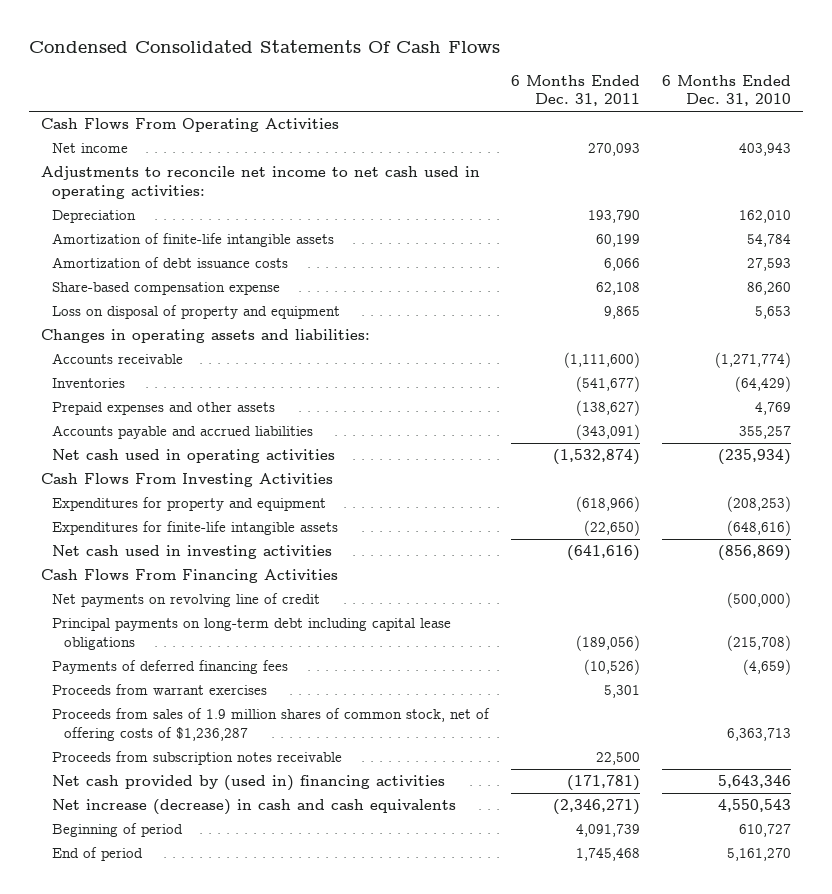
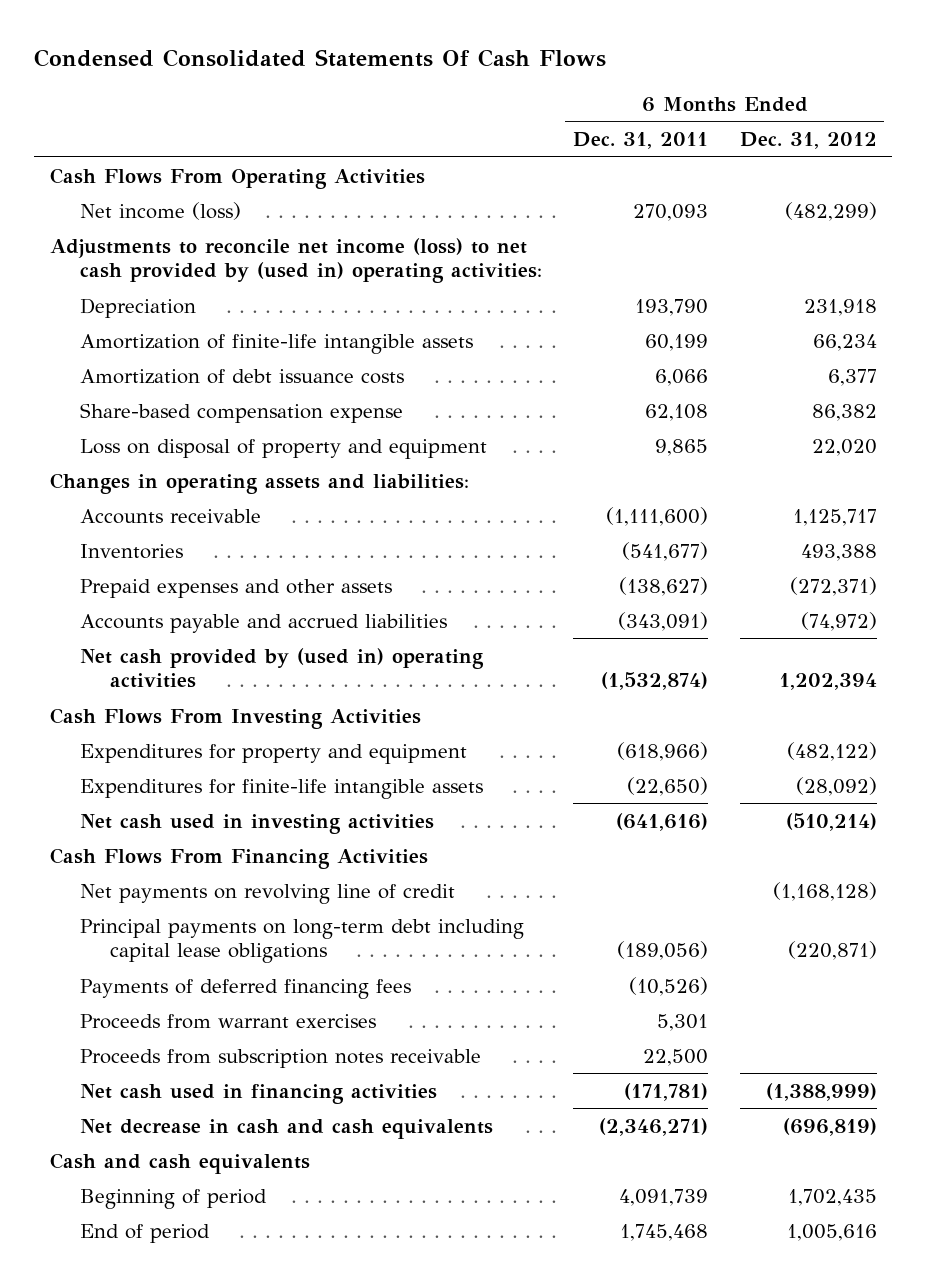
[662,74,792,107] 6 Months Ended Dec. 31, 2010 -> none
none -> [739,131,877,149] Dec. 31, 2012
[52,143,129,154] Net income -> [79,201,241,220] Net income (loss)
[40,166,480,200] Adjustments to reconcile net income to net cash used in operating activities: -> [49,237,542,284] Adjustments to reconcile net income (loss) to net cash provided by (used in) operating activities:
[52,449,336,464] Net cash used in operating activities -> [79,647,484,689] Net cash provided by (used in) operating activities
[52,708,491,742] Proceeds from sales of 1.9 million shares of common stock, net of offering costs of $1,236,287 -> none
[52,775,446,792] Net cash provided by (used in) financing activities -> [79,1083,437,1104] Net cash used in financing activities
[52,799,457,816] Net increase (decrease) in cash and cash equivalents -> [79,1118,493,1139] Net decrease in cash and cash equivalents
none -> [49,1152,310,1174] Cash and cash equivalents

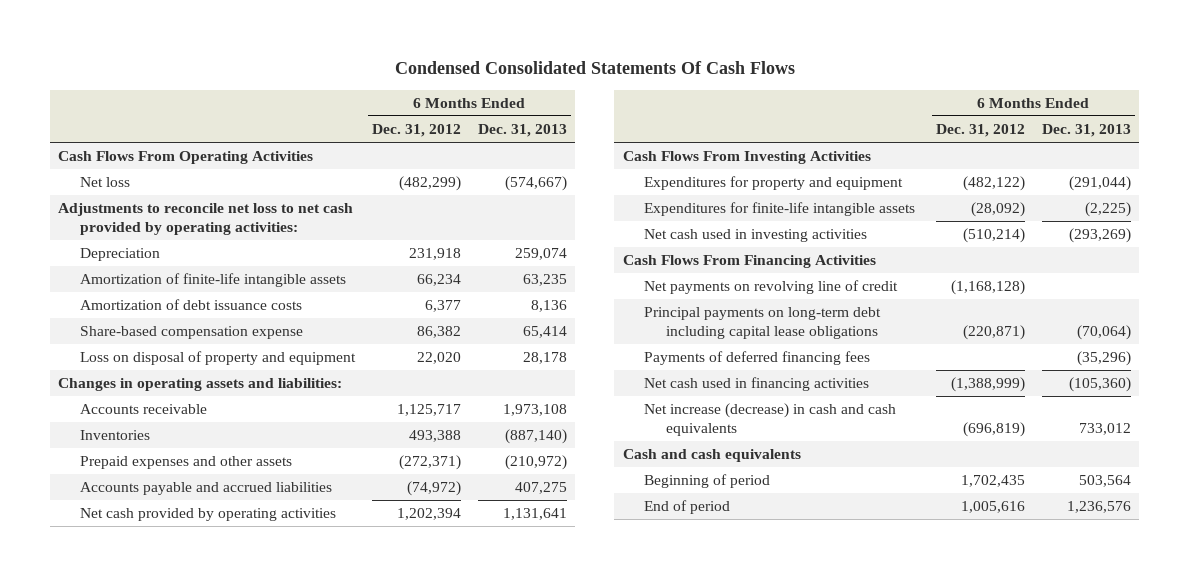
[573,131,709,149] Dec. 31, 2011 -> none
none -> [477,124,567,138] Dec. 31, 2013
[79,201,241,220] Net income (loss) -> [79,177,130,188] Net loss
[49,237,542,284] Adjustments to reconcile net income (loss) to net cash provided by (used in) operating activities: -> [58,203,354,235] Adjustments to reconcile net loss to net cash provided by operating activities:
[79,647,484,689] Net cash provided by (used in) operating activities -> [79,508,336,522] Net cash provided by operating activities
[79,1013,376,1029] Proceeds from warrant exercises -> none
[79,1048,481,1068] Proceeds from subscription notes receivable -> none
[79,1118,493,1139] Net decrease in cash and cash equivalents -> [644,403,897,436] Net increase (decrease) in cash and cash equivalents

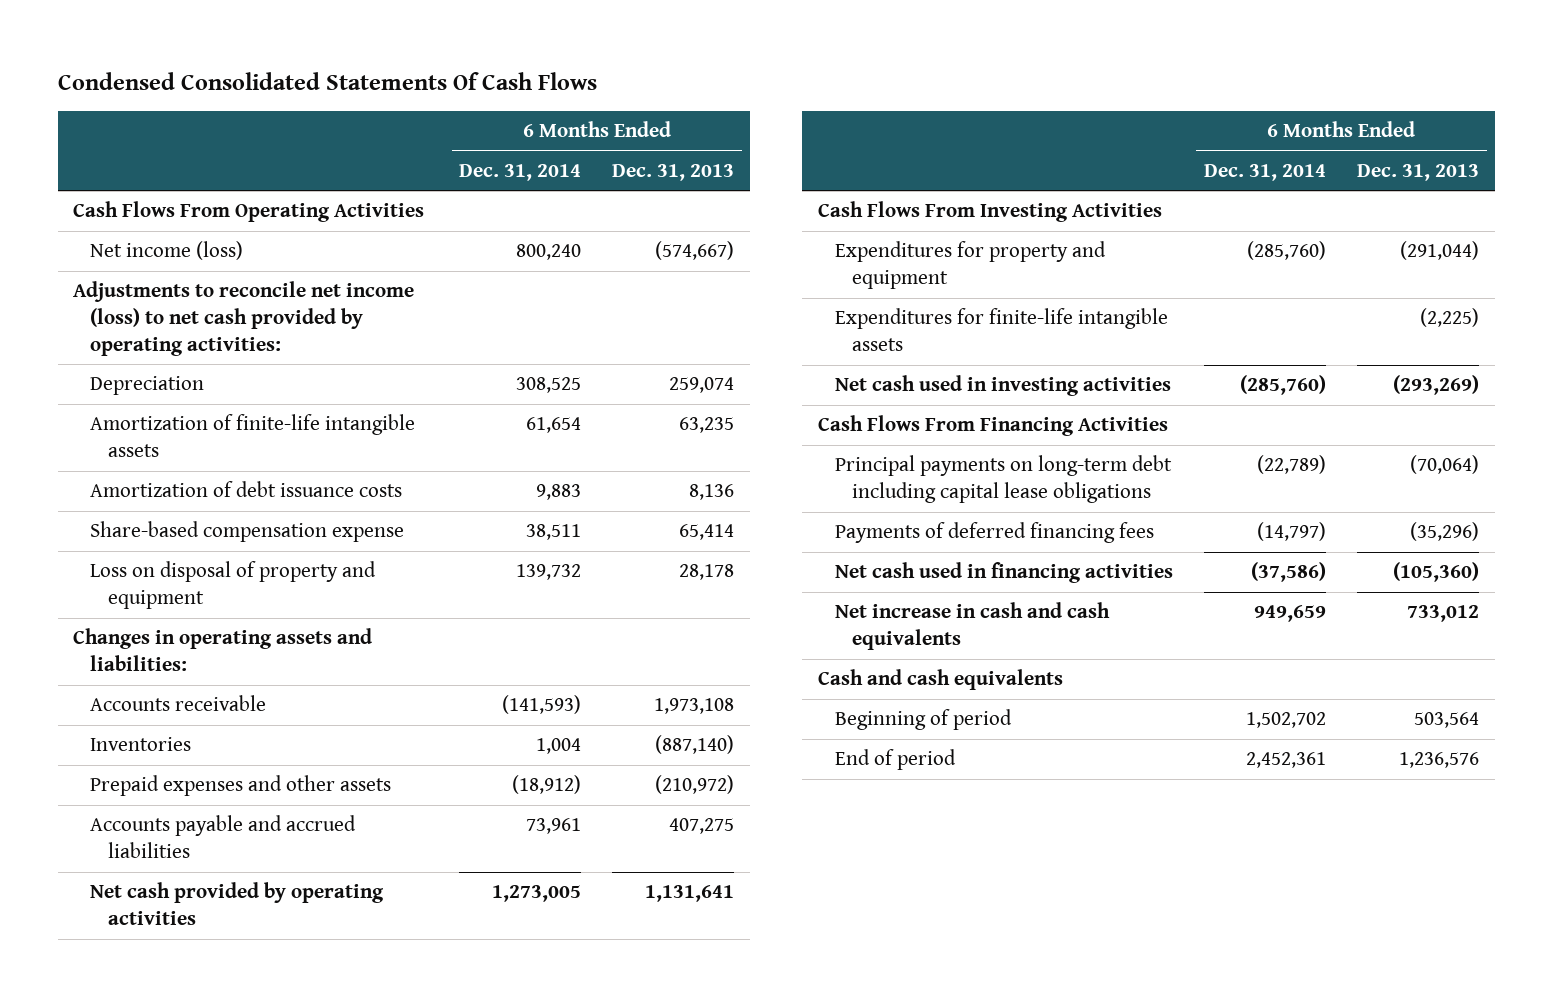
[371,124,461,138] Dec. 31, 2012 -> none
none -> [459,163,582,181] Dec. 31, 2014
[79,177,130,188] Net loss -> [90,241,244,261] Net income (loss)
[58,203,354,235] Adjustments to reconcile net loss to net cash provided by operating activities: -> [73,281,415,357] Adjustments to reconcile net income (loss) to net cash provided by operating activities:
[644,280,899,295] Net payments on revolving line of credit -> none
[644,403,897,436] Net increase (decrease) in cash and cash equivalents -> [834,602,1110,651] Net increase in cash and cash equivalents

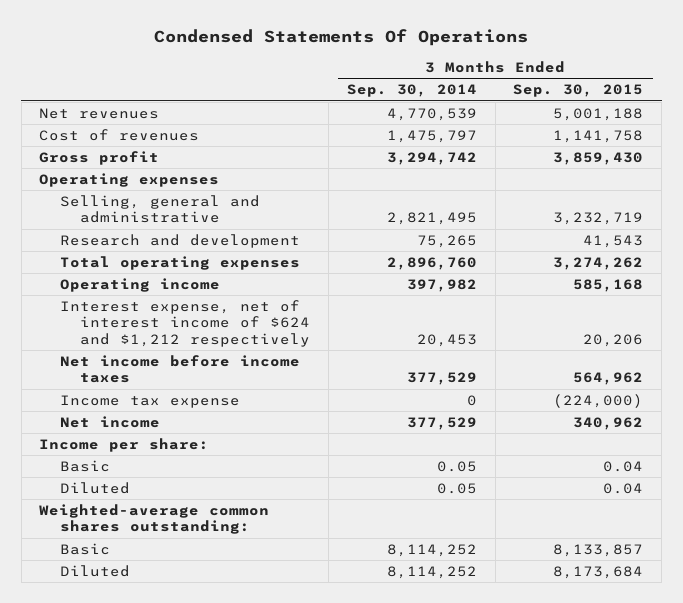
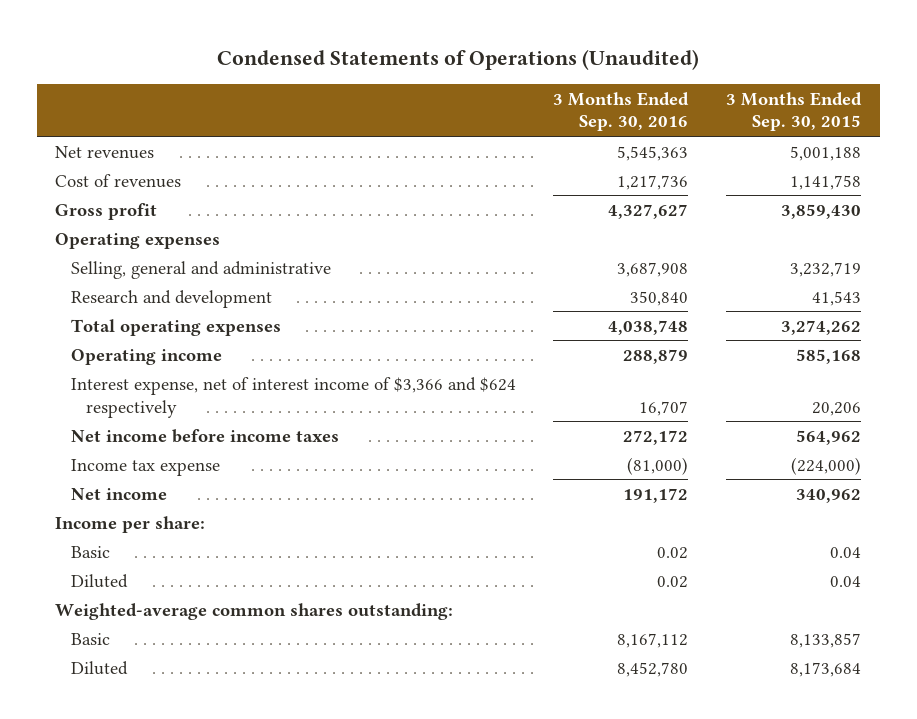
[154,29,529,47] Condensed Statements Of Operations -> [217,49,700,71] Condensed Statements of Operations (Unaudited)
[346,84,477,98] Sep. 30, 2014 -> none
none -> [553,91,690,132] 3 Months Ended Sep. 30, 2016
[59,299,311,347] Interest expense, net of interest income of $624 and $1,212 respectively -> [70,376,516,418] Interest expense, net of interest income of $3,366 and $624 respectively

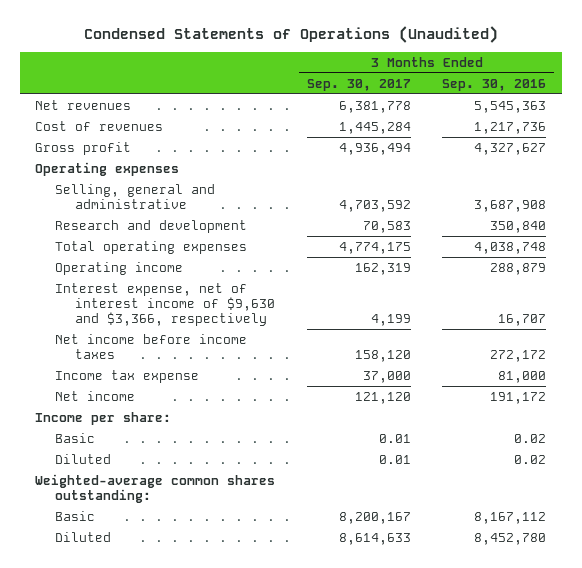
[726,91,863,132] 3 Months Ended Sep. 30, 2015 -> none
none -> [306,78,411,91] Sep. 30, 2017
[70,376,516,418] Interest expense, net of interest income of $3,366 and $624 respectively -> [54,282,275,326] Interest expense, net of interest income of $9,630 and $3,366, respectively
[627,456,689,475] (81,000) -> [498,370,547,383] 81,000

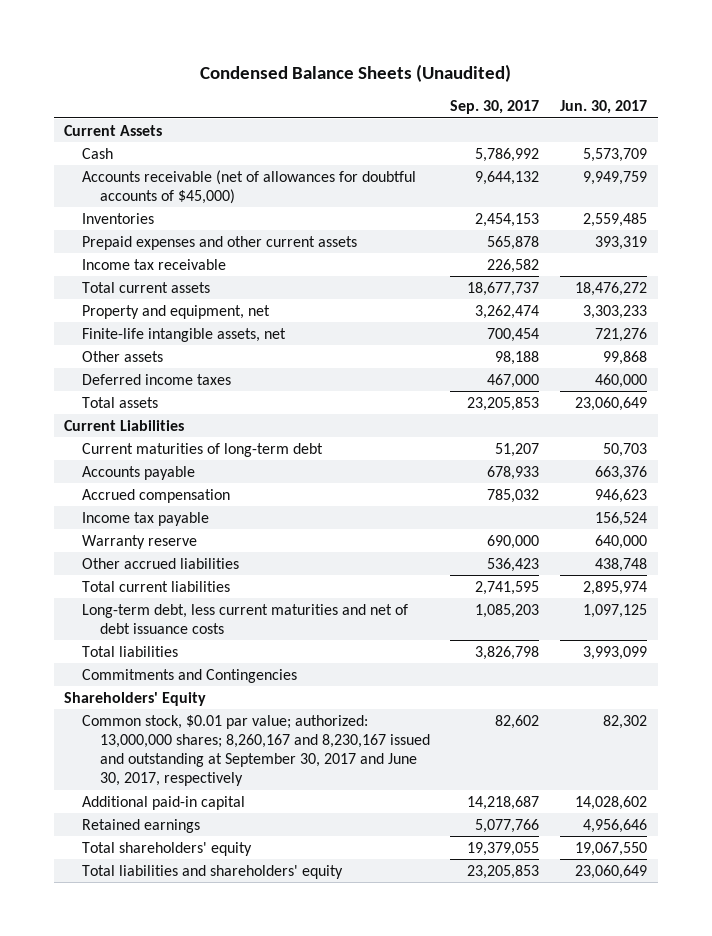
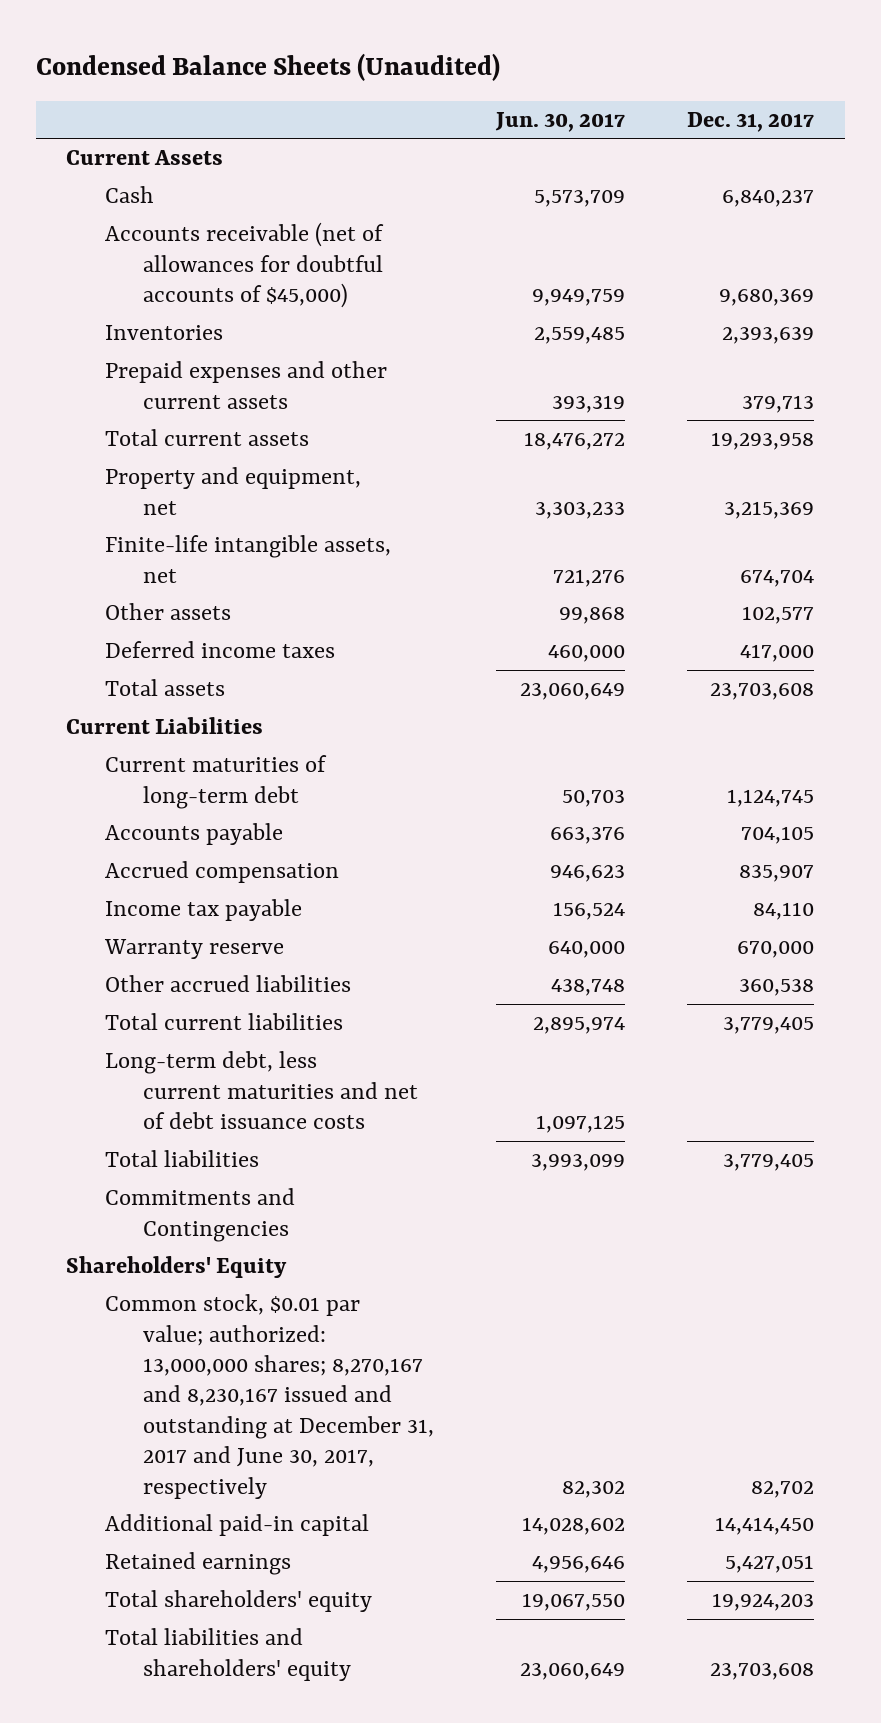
[450,100,540,115] Sep. 30, 2017 -> none
none -> [687,111,815,132] Dec. 31, 2017
[82,258,227,270] Income tax receivable -> none
[82,714,430,787] Common stock, $0.01 par value; authorized: 13,000,000 shares; 8,260,167 and 8,230,167 issued and outstanding at September 30, 2017 and June 30, 2017, respectively -> [104,1294,435,1499] Common stock, $0.01 par value; authorized: 13,000,000 shares; 8,270,167 and 8,230,167 issued and outstanding at December 31, 2017 and June 30, 2017, respectively

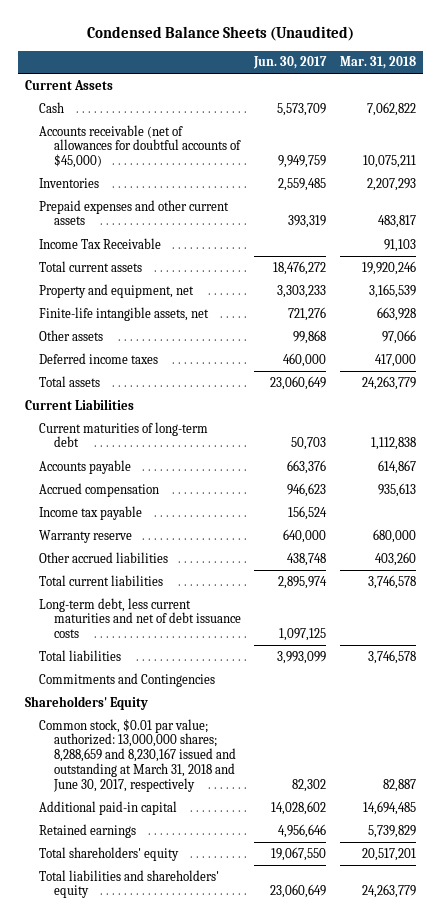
[687,111,815,132] Dec. 31, 2017 -> none
none -> [340,56,417,70] Mar. 31, 2018
none -> [39,237,162,249] Income Tax Receivable
[104,1294,435,1499] Common stock, $0.01 par value; authorized: 13,000,000 shares; 8,270,167 and 8,230,167 issued and outstanding at December 31, 2017 and June 30, 2017, respectively -> [39,718,236,792] Common stock, $0.01 par value; authorized: 13,000,000 shares; 8,288,659 and 8,230,167 issued and outstanding at March 31, 2018 and June 30, 2017, respectively

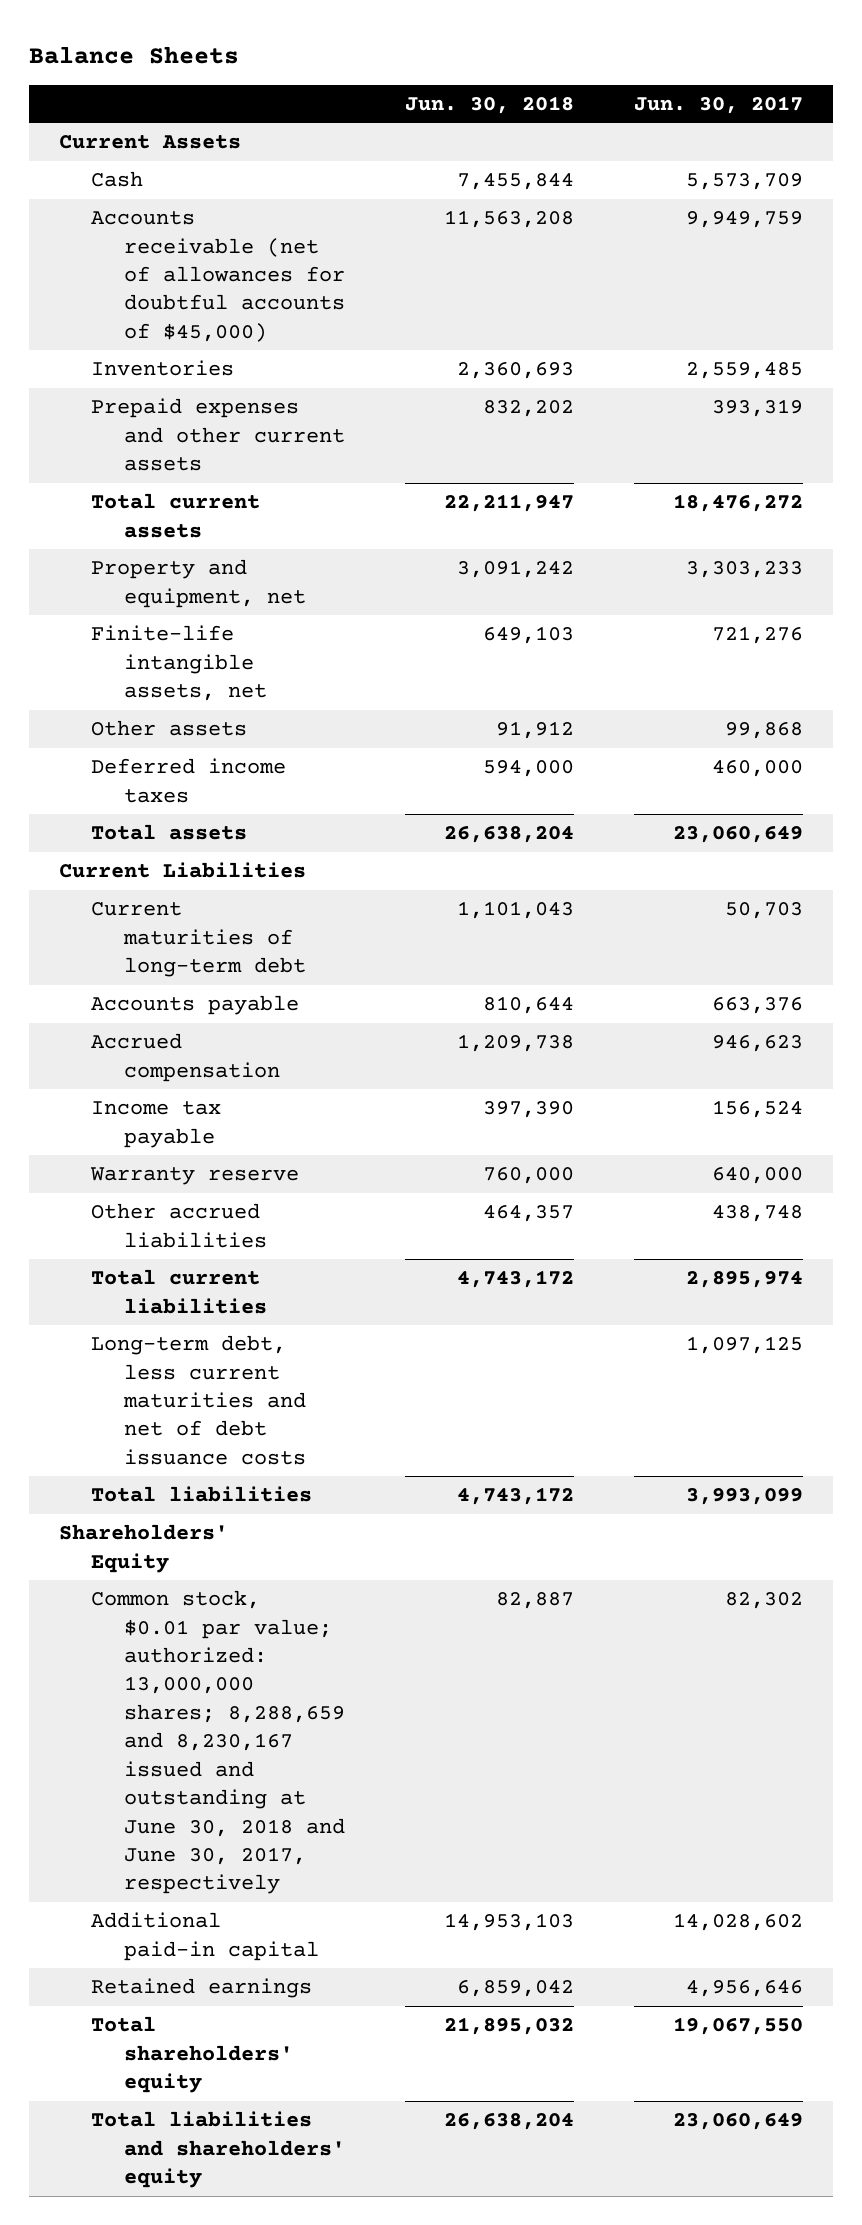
[86,25,354,41] Condensed Balance Sheets (Unaudited) -> [28,45,239,64] Balance Sheets
[340,56,417,70] Mar. 31, 2018 -> none
none -> [405,95,575,114] Jun. 30, 2018
[39,237,162,249] Income Tax Receivable -> none
[39,672,216,687] Commitments and Contingencies -> none
[39,718,236,792] Common stock, $0.01 par value; authorized: 13,000,000 shares; 8,288,659 and 8,230,167 issued and outstanding at March 31, 2018 and June 30, 2017, respectively -> [91,1590,346,1895] Common stock, $0.01 par value; authorized: 13,000,000 shares; 8,288,659 and 8,230,167 issued and outstanding at June 30, 2018 and June 30, 2017, respectively

